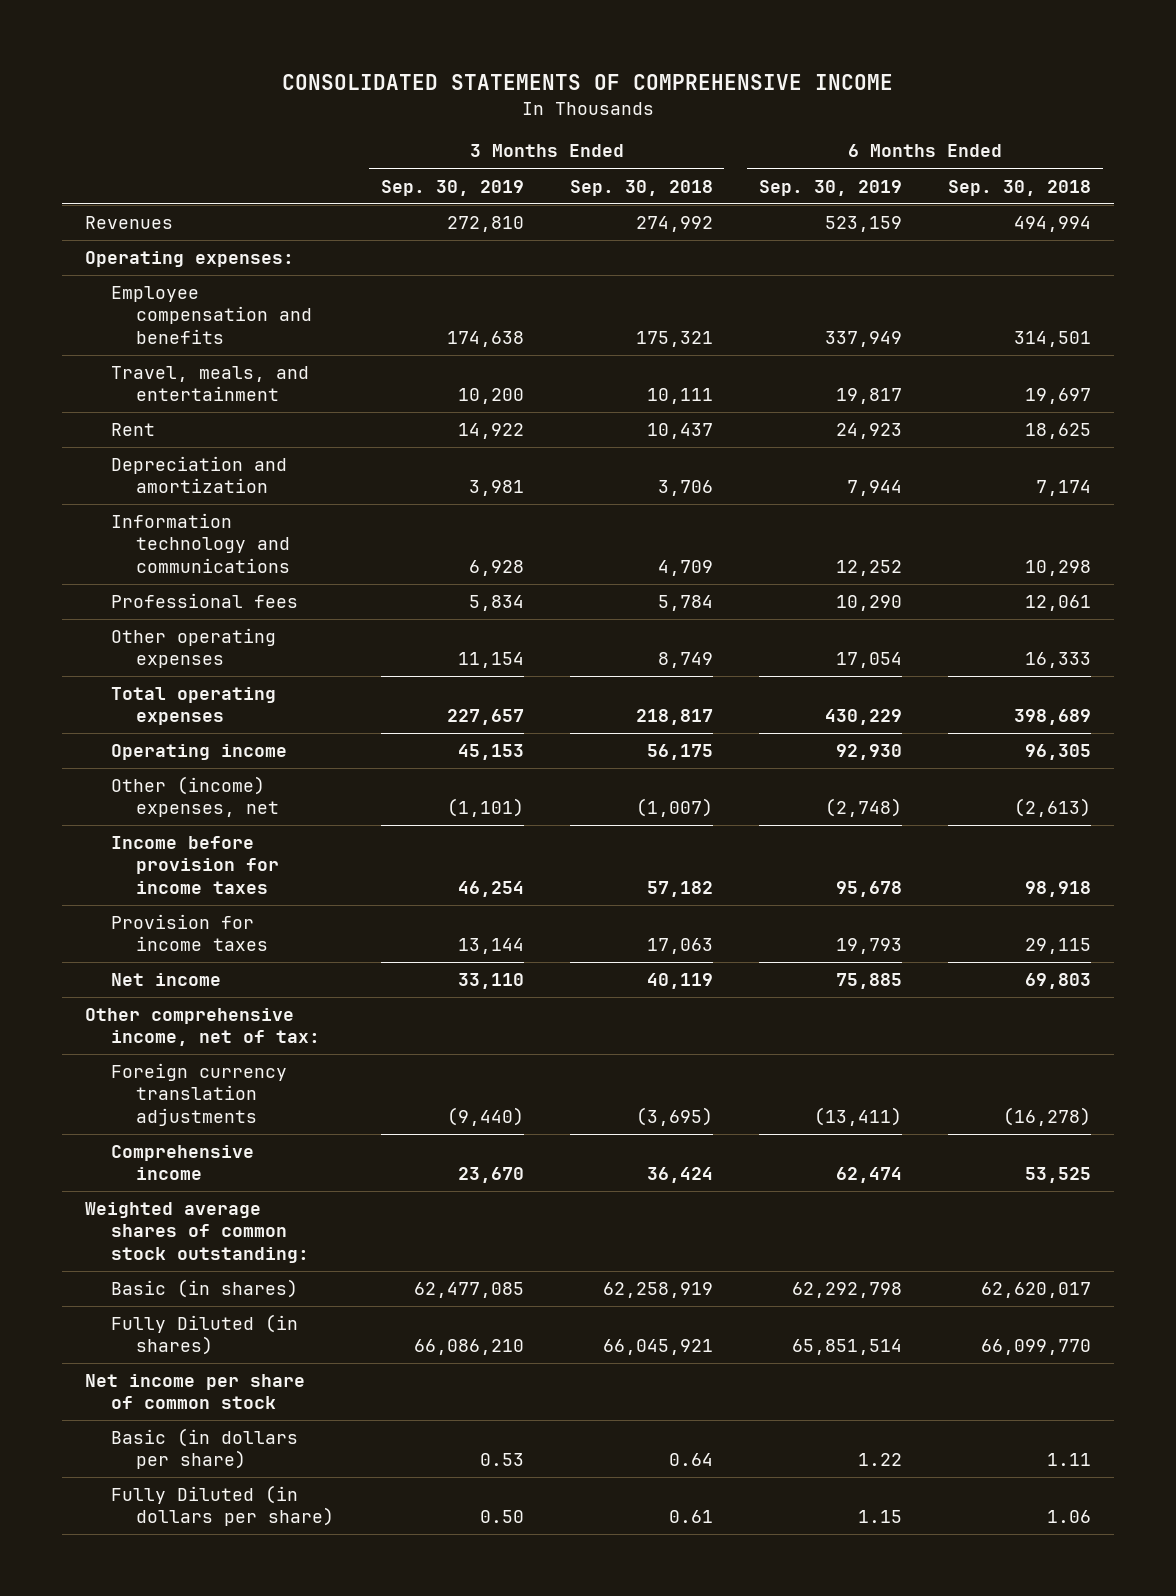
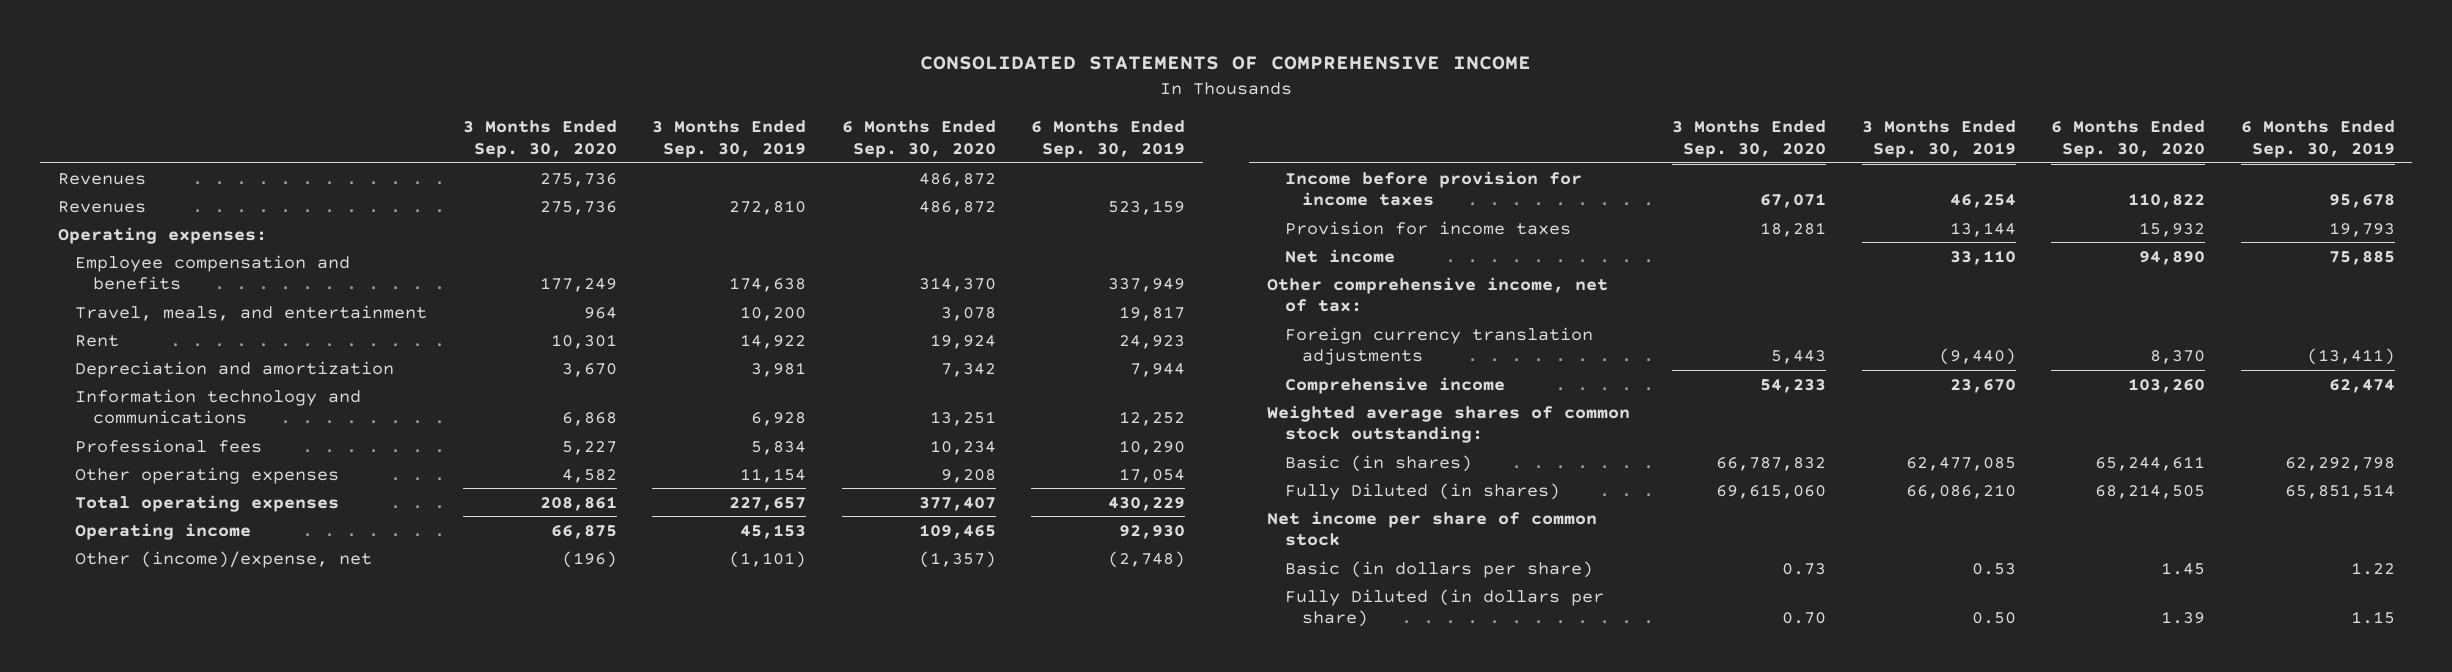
[569,179,713,196] Sep. 30, 2018 -> none
[948,179,1092,196] Sep. 30, 2018 -> none
none -> [462,120,617,159] 3 Months Ended Sep. 30, 2020
none -> [841,120,996,159] 6 Months Ended Sep. 30, 2020
none -> [57,172,146,185] Revenues
[110,776,280,818] Other (income) expenses, net -> [75,550,373,568] Other (income)/expense, net

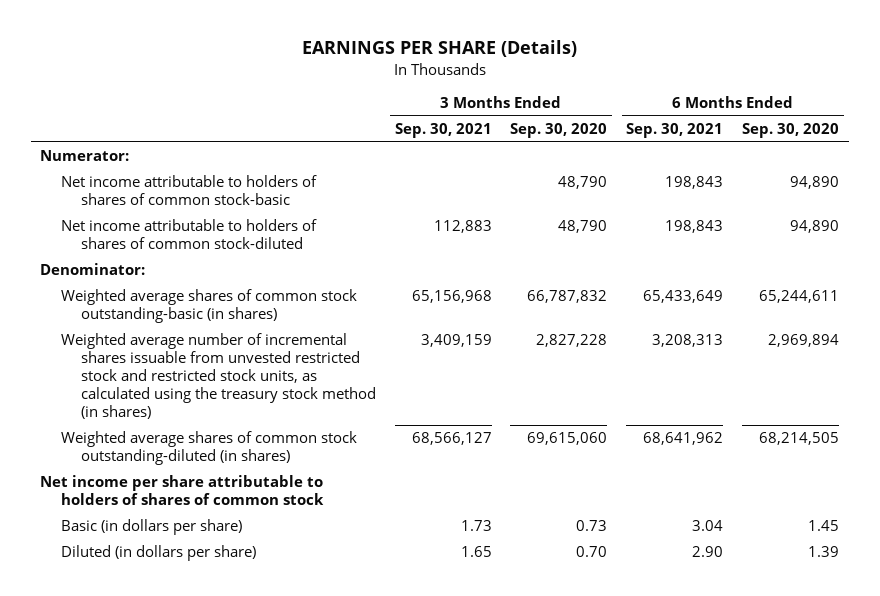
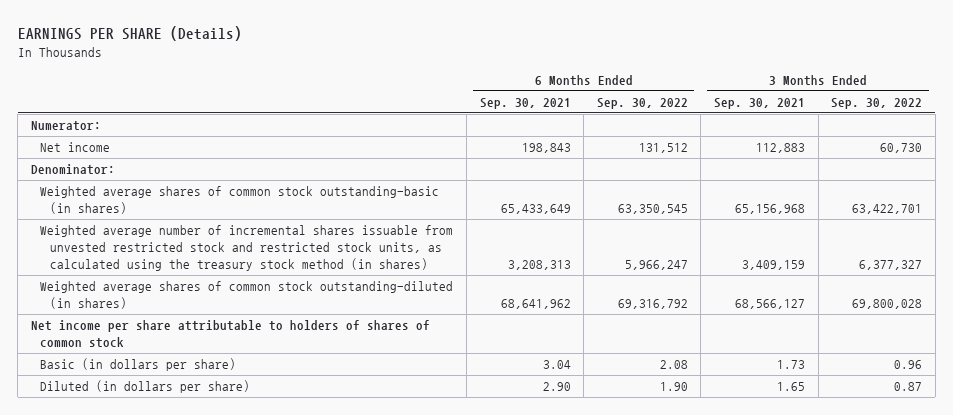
[510,123,608,139] Sep. 30, 2020 -> none
[742,123,840,139] Sep. 30, 2020 -> none
none -> [596,98,688,110] Sep. 30, 2022
none -> [831,98,923,110] Sep. 30, 2022
[60,175,317,206] Net income attributable to holders of shares of common stock-basic -> none
[60,219,317,250] Net income attributable to holders of shares of common stock-diluted -> [40,142,111,153] Net income

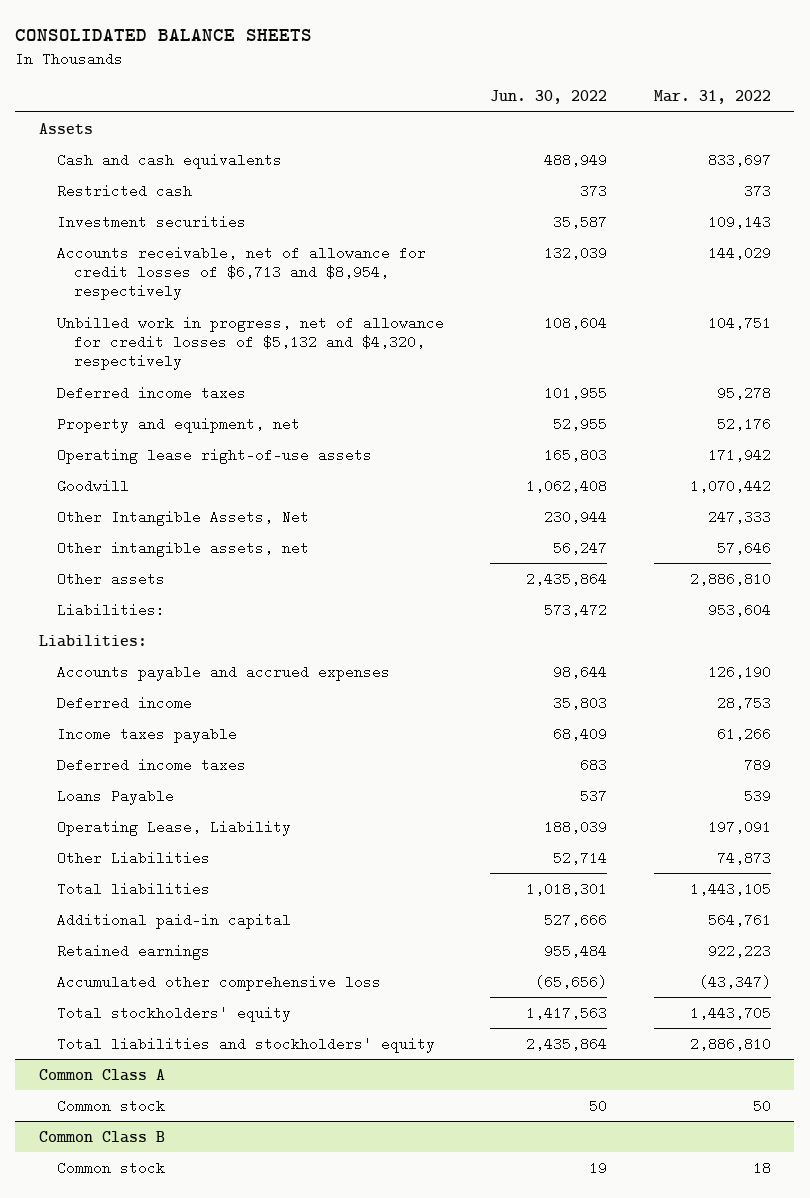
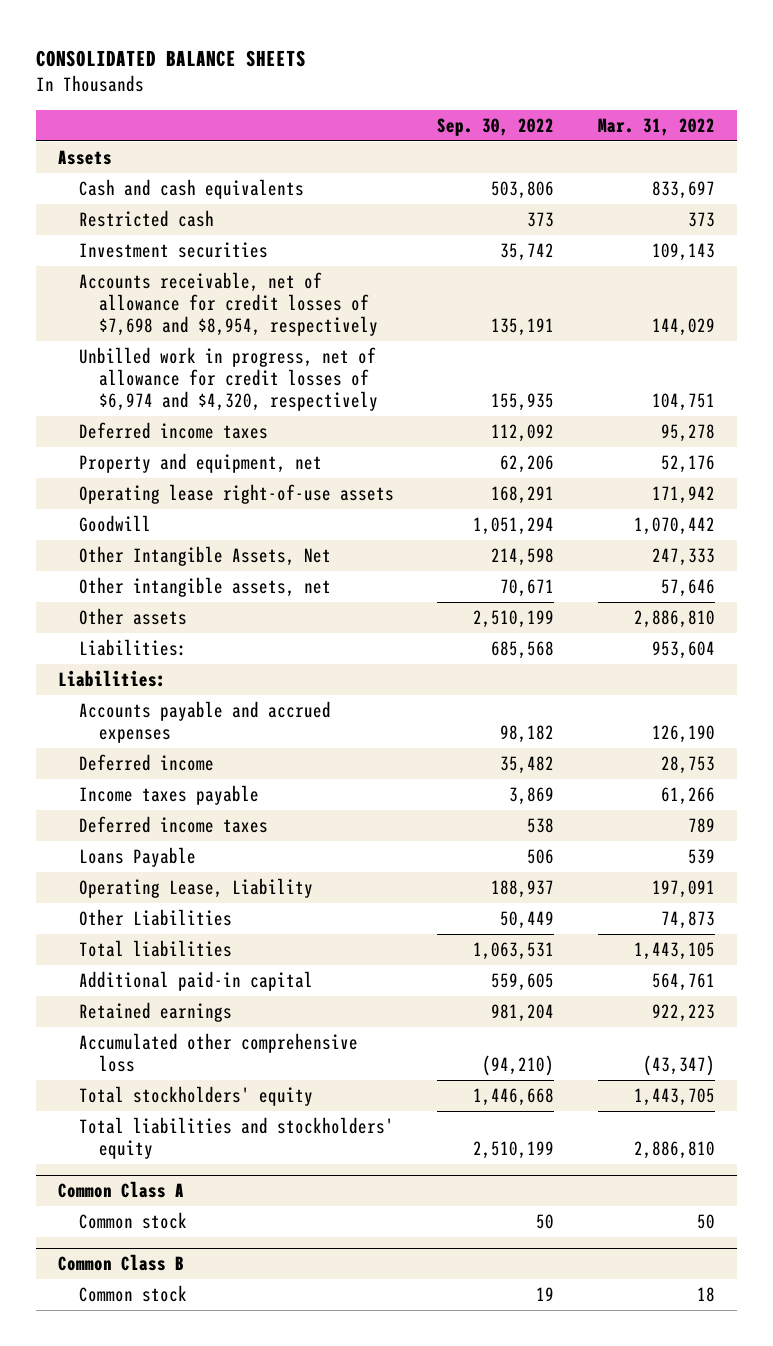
[490,90,608,105] Jun. 30, 2022 -> none
none -> [437,117,555,136] Sep. 30, 2022
[56,245,426,301] Accounts receivable, net of allowance for credit losses of $6,713 and $8,954, respectively -> [78,271,379,337] Accounts receivable, net of allowance for credit losses of $7,698 and $8,954, respectively
[56,315,444,371] Unbilled work in progress, net of allowance for credit losses of $5,132 and $4,320, respectively -> [78,346,379,412] Unbilled work in progress, net of allowance for credit losses of $6,974 and $4,320, respectively

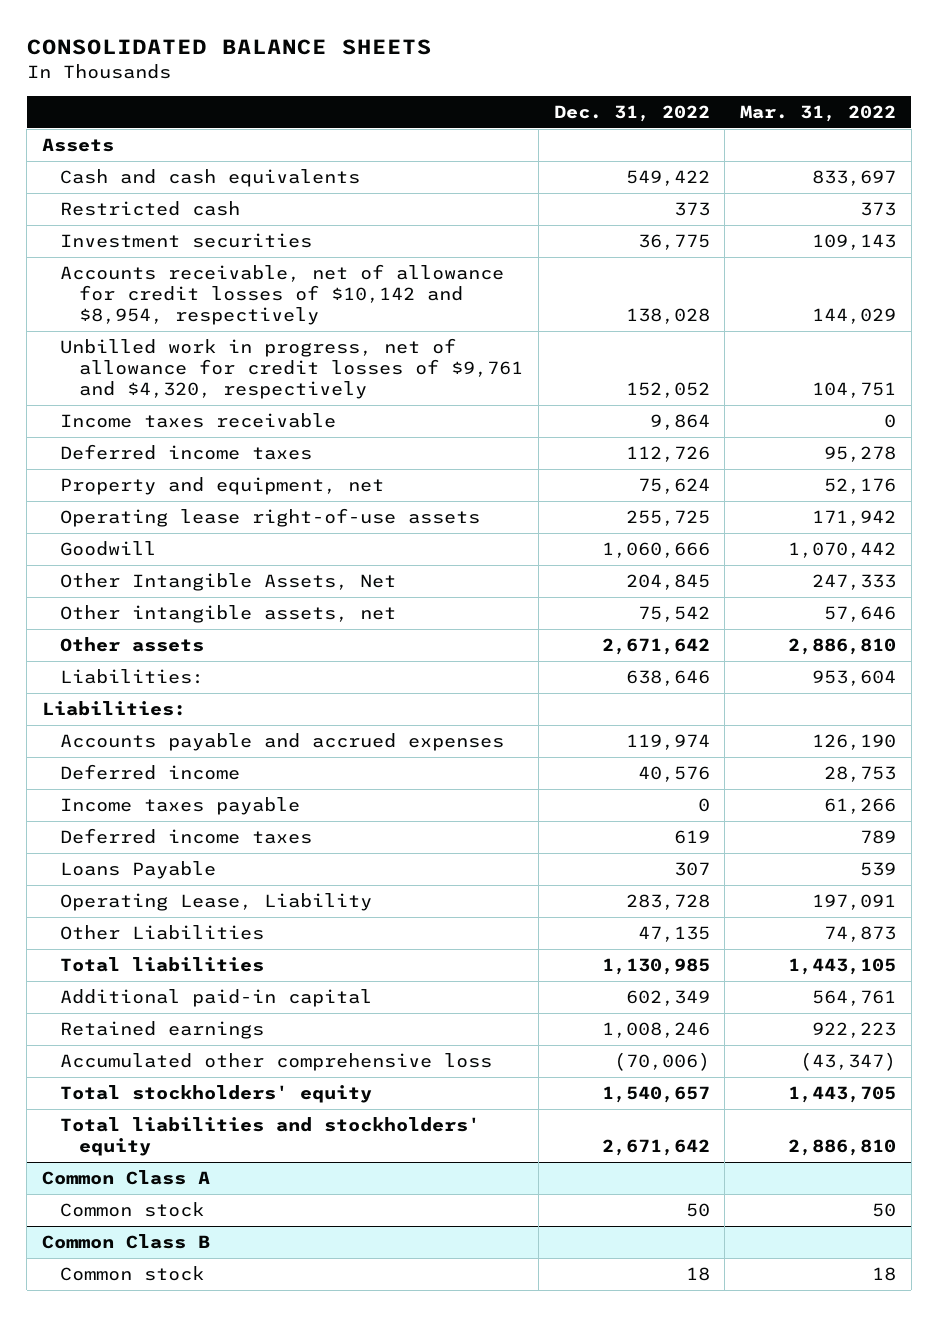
[437,117,555,136] Sep. 30, 2022 -> none
none -> [553,104,710,122] Dec. 31, 2022
[78,271,379,337] Accounts receivable, net of allowance for credit losses of $7,698 and $8,954, respectively -> [60,264,505,326] Accounts receivable, net of allowance for credit losses of $10,142 and $8,954, respectively
[78,346,379,412] Unbilled work in progress, net of allowance for credit losses of $6,974 and $4,320, respectively -> [60,338,524,400] Unbilled work in progress, net of allowance for credit losses of $9,761 and $4,320, respectively
none -> [60,413,337,429] Income taxes receivable

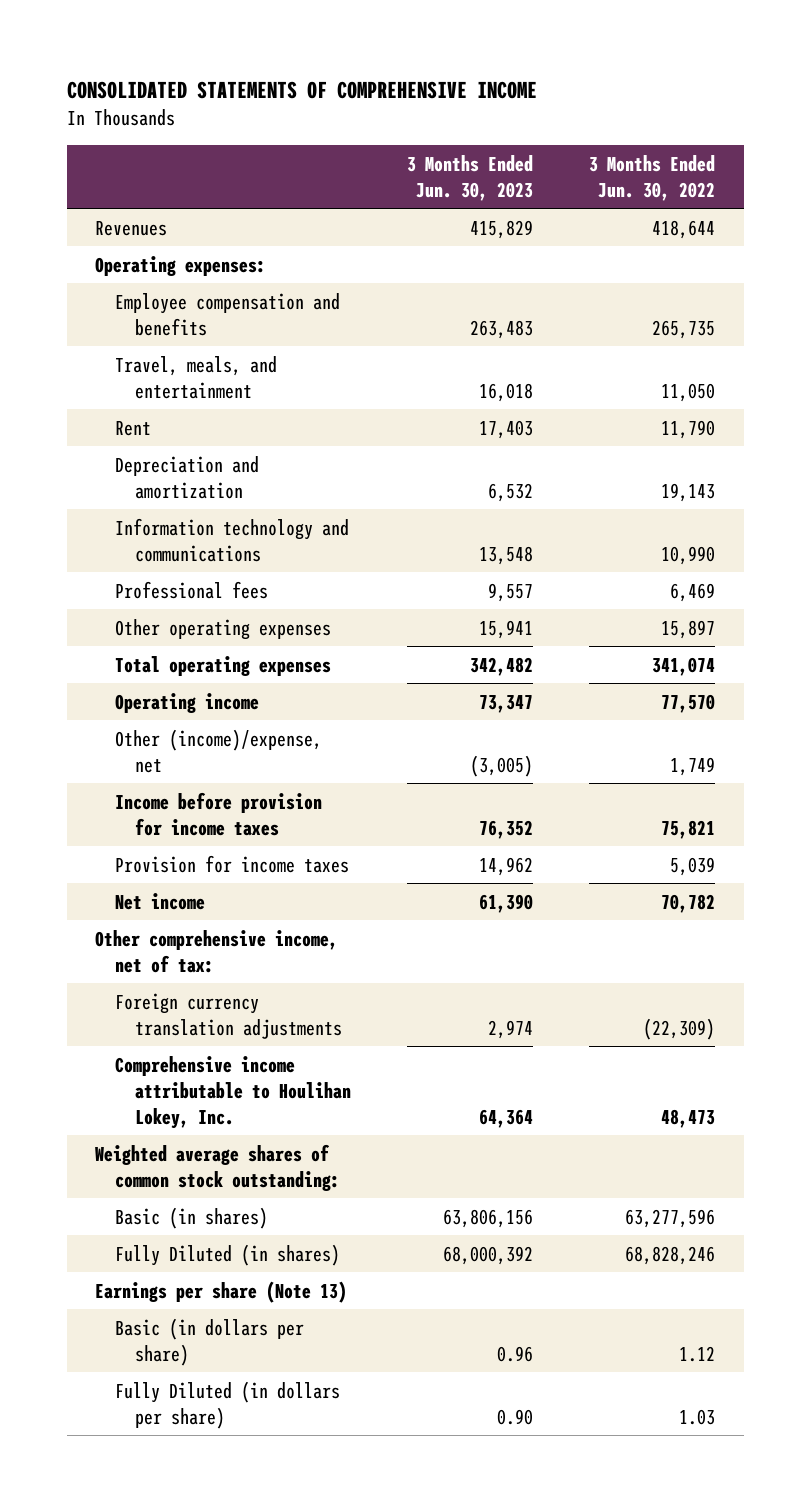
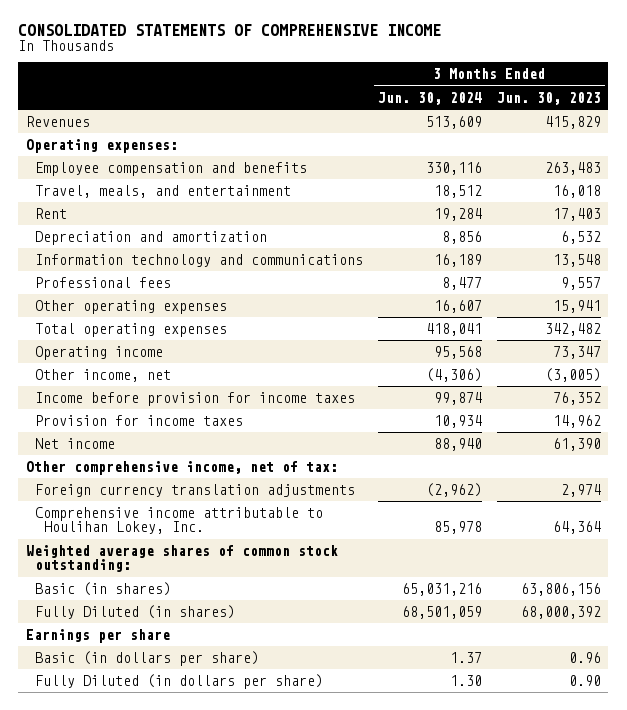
[589,154,716,201] 3 Months Ended Jun. 30, 2022 -> none
none -> [377,91,482,105] Jun. 30, 2024
[114,728,322,773] Other (income)/expense, net -> [34,368,171,382] Other income, net
[94,1280,347,1303] Earnings per share (Note 13) -> [25,628,170,643] Earnings per share

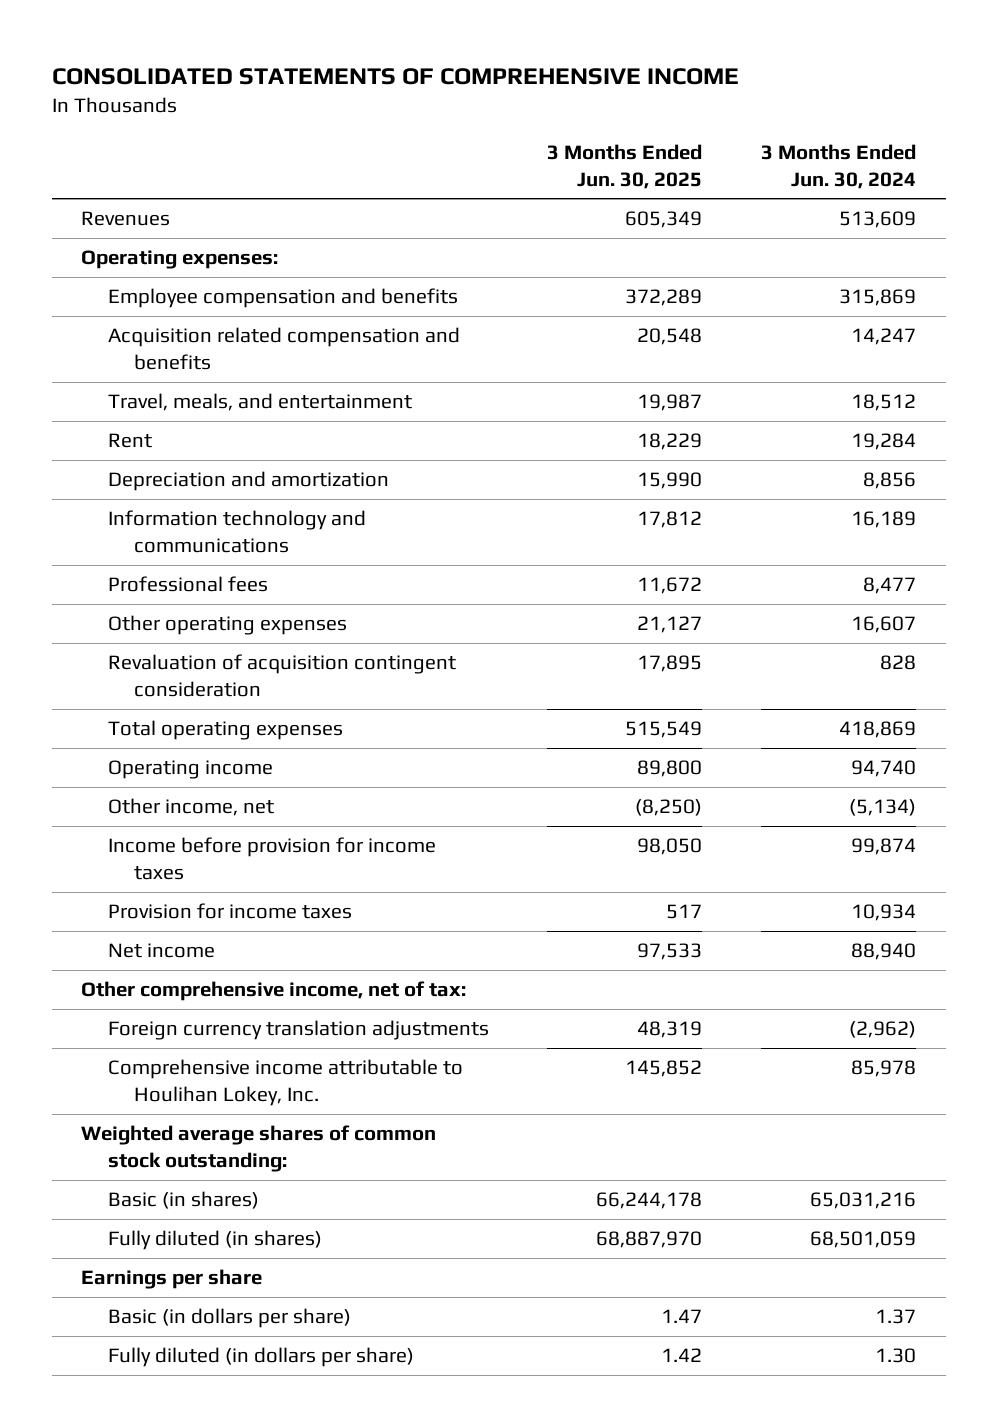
[496,91,601,105] Jun. 30, 2023 -> none
none -> [547,143,703,189] 3 Months Ended Jun. 30, 2025
[425,161,482,175] 330,116 -> [839,289,917,307] 315,869
none -> [107,327,460,371] Acquisition related compensation and benefits
none -> [107,654,456,698] Revaluation of acquisition contingent consideration
[425,322,482,336] 418,041 -> [839,721,917,739] 418,869
[433,345,482,359] 95,568 -> [851,760,917,778] 94,740
[425,367,482,382] (4,306) -> [849,799,917,817] (5,134)
[34,604,235,619] Fully Diluted (in shares) -> [107,1230,322,1251] Fully diluted (in shares)
[34,673,323,689] Fully Diluted (in dollars per share) -> [107,1347,414,1368] Fully diluted (in dollars per share)

